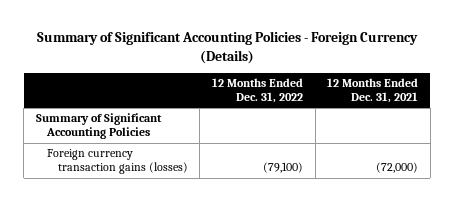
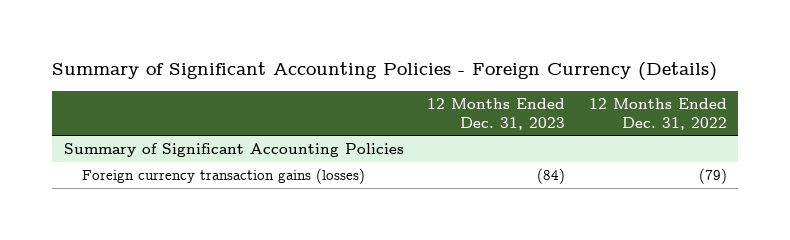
[327,78,419,104] 12 Months Ended Dec. 31, 2021 -> none
none -> [427,97,566,130] 12 Months Ended Dec. 31, 2023
[262,162,303,174] (79,100) -> [698,168,727,185] (79)

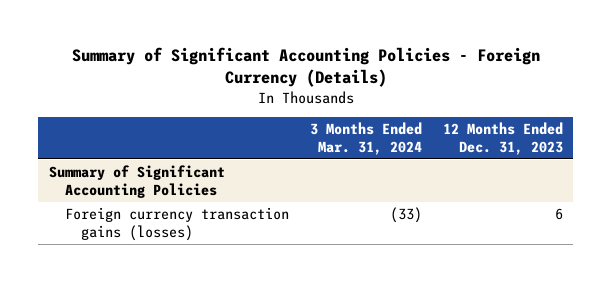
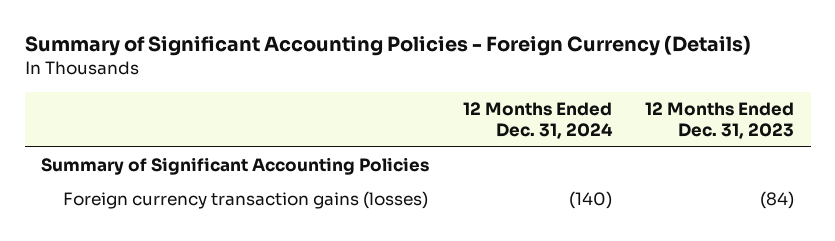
[309,121,422,156] 3 Months Ended Mar. 31, 2024 -> none
none -> [462,101,613,139] 12 Months Ended Dec. 31, 2024
[554,207,563,220] 6 -> [760,191,795,210] (84)

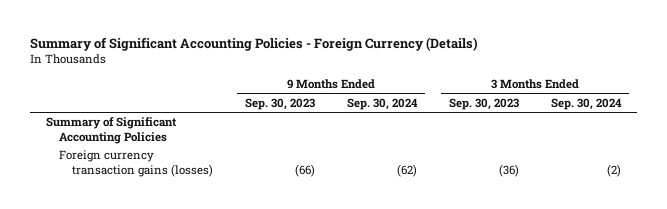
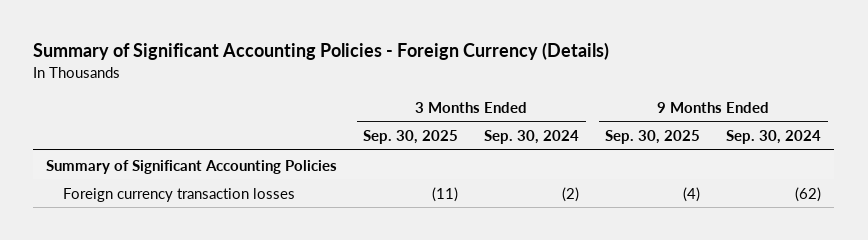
[245,97,316,110] Sep. 30, 2023 -> none
[449,97,520,110] Sep. 30, 2023 -> none
none -> [363,130,459,145] Sep. 30, 2025
none -> [605,130,701,145] Sep. 30, 2025
[59,150,214,177] Foreign currency transaction gains (losses) -> [63,187,296,202] Foreign currency transaction losses

